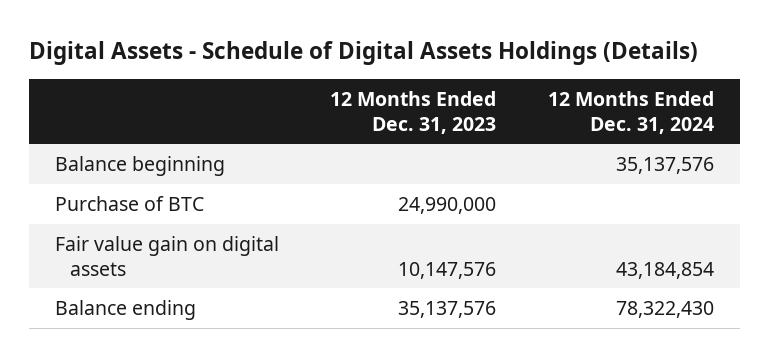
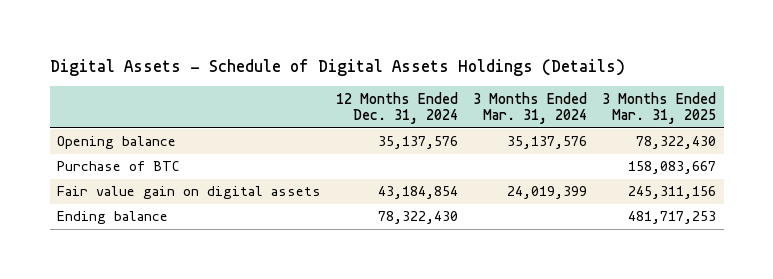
[330,90,497,134] 12 Months Ended Dec. 31, 2023 -> none
none -> [473,91,588,125] 3 Months Ended Mar. 31, 2024
none -> [602,91,717,125] 3 Months Ended Mar. 31, 2025
[54,155,225,176] Balance beginning -> [57,136,177,150] Opening balance
[54,299,196,320] Balance ending -> [57,211,169,225] Ending balance

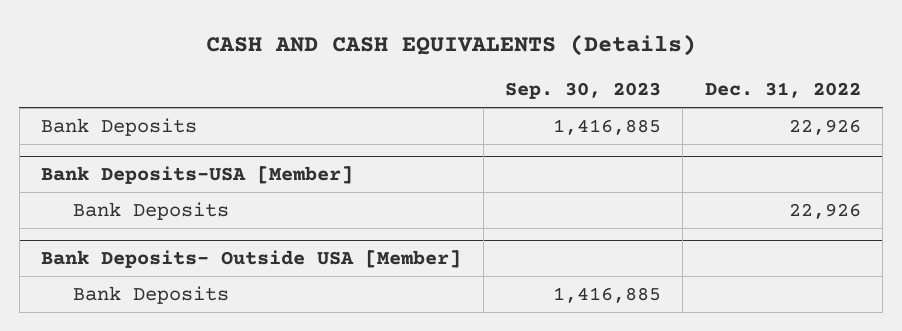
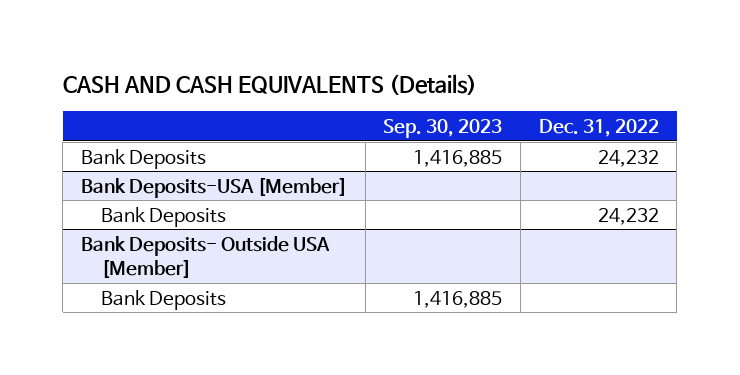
[788,118,861,135] 22,926 -> [597,149,659,167] 24,232
[788,202,861,219] 22,926 -> [597,207,659,225] 24,232

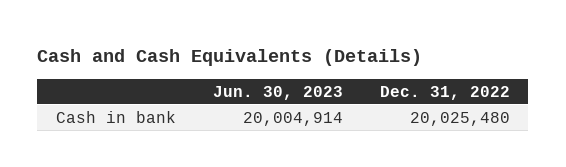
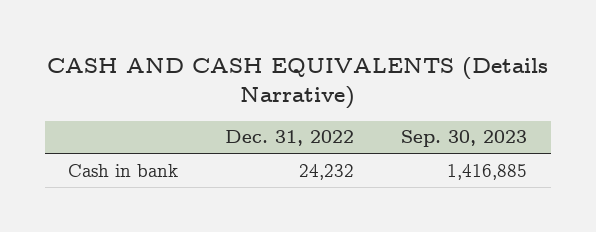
[37,49,423,67] Cash and Cash Equivalents (Details) -> [46,57,548,110] CASH AND CASH EQUIVALENTS (Details Narrative)
[212,85,343,100] Jun. 30, 2023 -> none
none -> [401,130,528,148] Sep. 30, 2023
[409,112,510,127] 20,025,480 -> [299,163,355,180] 24,232

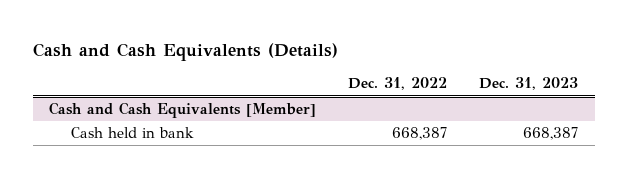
[46,57,548,110] CASH AND CASH EQUIVALENTS (Details Narrative) -> [32,42,338,61] Cash and Cash Equivalents (Details)
[401,130,528,148] Sep. 30, 2023 -> none
none -> [479,77,579,91] Dec. 31, 2023
none -> [48,102,316,119] Cash and Cash Equivalents [Member]
[68,163,179,177] Cash in bank -> [70,127,194,139] Cash held in bank
[299,163,355,180] 24,232 -> [392,127,448,141] 668,387

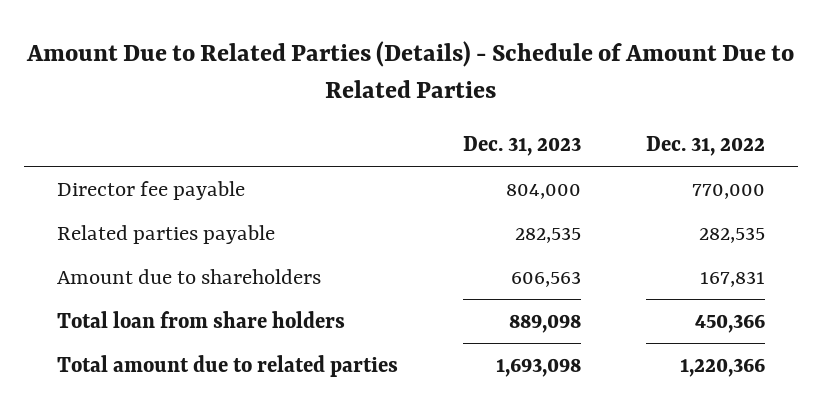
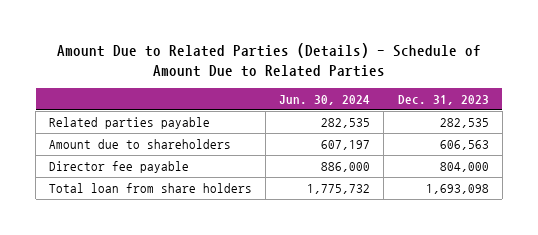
[646,135,766,156] Dec. 31, 2022 -> none
none -> [279,94,371,105] Jun. 30, 2024
[56,354,398,377] Total amount due to related parties -> none
[56,180,245,200] Director fee payable -> [49,161,190,174] Director fee payable
[508,313,581,333] 889,098 -> [425,184,489,195] 1,693,098

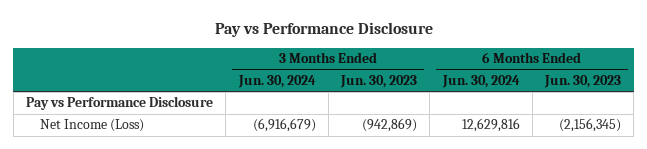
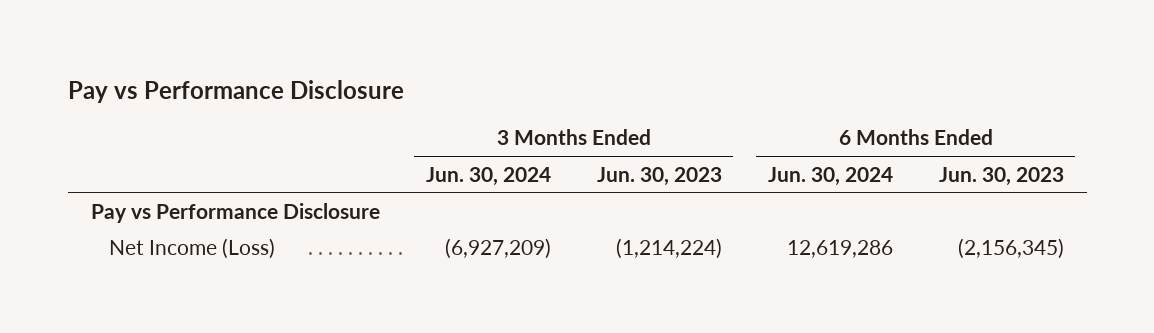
[252,118,316,133] (6,916,679) -> [444,237,551,259] (6,927,209)
[362,118,418,133] (942,869) -> [615,237,722,259] (1,214,224)
[461,118,520,133] 12,629,816 -> [786,239,893,258] 12,619,286

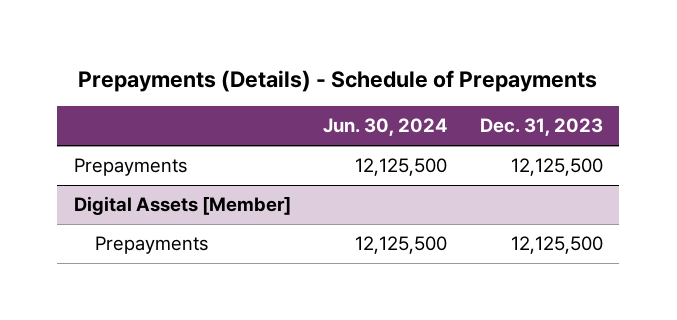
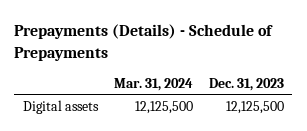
[323,118,448,137] Jun. 30, 2024 -> none
none -> [113,77,193,91] Mar. 31, 2024
[73,196,291,216] Digital Assets [Member] -> none
[94,236,208,255] Prepayments -> none
[73,158,187,177] Prepayments -> [22,99,99,114] Digital assets

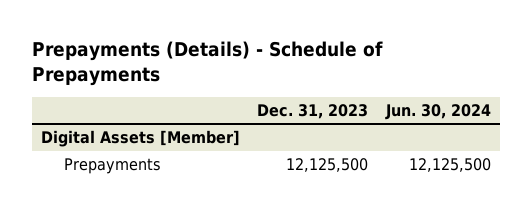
[113,77,193,91] Mar. 31, 2024 -> none
none -> [384,103,491,120] Jun. 30, 2024
none -> [40,130,240,148] Digital Assets [Member]
[22,99,99,114] Digital assets -> [64,158,162,175] Prepayments

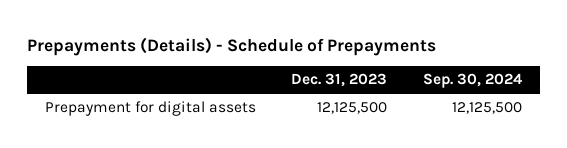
[384,103,491,120] Jun. 30, 2024 -> none
none -> [423,73,523,89] Sep. 30, 2024
[40,130,240,148] Digital Assets [Member] -> none
[64,158,162,175] Prepayments -> [44,101,256,117] Prepayment for digital assets

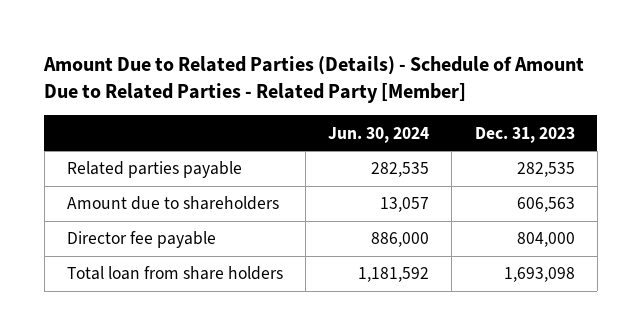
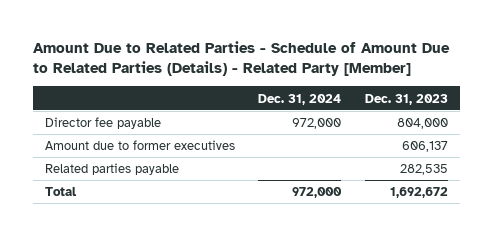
[43,56,585,104] Amount Due to Related Parties (Details) - Schedule of Amount Due to Related Parties - Related Party [Member] -> [32,41,450,77] Amount Due to Related Parties - Schedule of Amount Due to Related Parties (Details) - Related Party [Member]
[328,126,430,143] Jun. 30, 2024 -> none
none -> [258,93,342,105] Dec. 31, 2024
[66,196,279,211] Amount due to shareholders -> none
none -> [44,140,235,151] Amount due to former executives
[66,161,242,179] Related parties payable -> [44,163,179,176] Related parties payable
[66,266,283,281] Total loan from share holders -> [44,187,77,197] Total
[503,267,575,283] 1,693,098 -> [390,187,449,199] 1,692,672

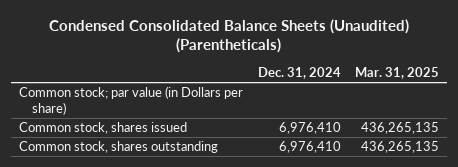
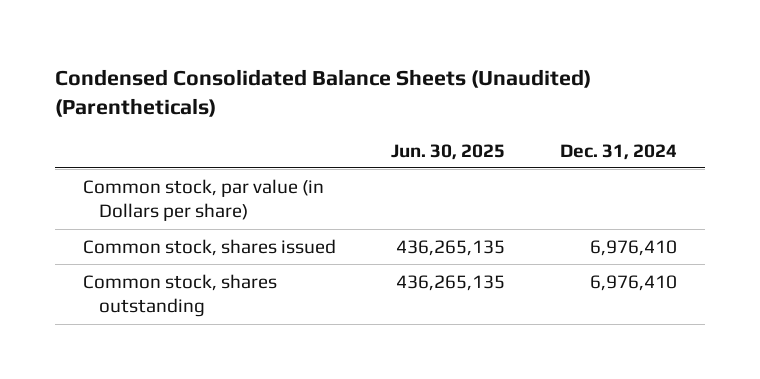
[355,67,440,80] Mar. 31, 2025 -> none
none -> [391,143,506,160] Jun. 30, 2025
[18,86,243,116] Common stock; par value (in Dollars per share) -> [82,178,324,222] Common stock, par value (in Dollars per share)

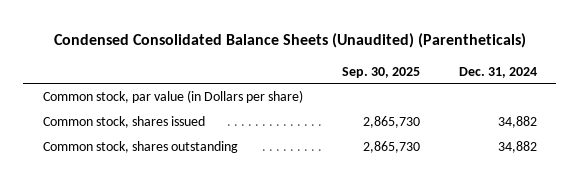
[391,143,506,160] Jun. 30, 2025 -> none
none -> [341,66,420,78] Sep. 30, 2025
[590,239,678,256] 6,976,410 -> [497,115,537,128] 34,882
[590,274,678,291] 6,976,410 -> [497,140,537,153] 34,882

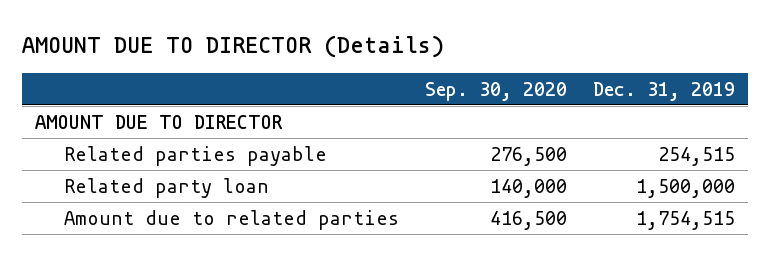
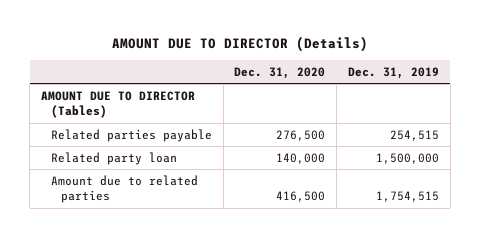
[424,81,567,101] Sep. 30, 2020 -> none
none -> [234,66,326,79] Dec. 31, 2020
[34,114,283,129] AMOUNT DUE TO DIRECTOR -> [40,90,195,119] AMOUNT DUE TO DIRECTOR (Tables)

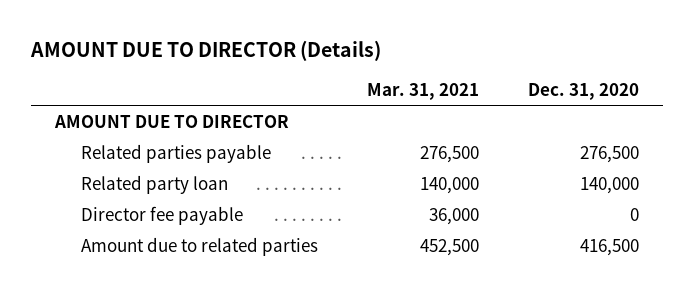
[347,66,439,79] Dec. 31, 2019 -> none
none -> [366,82,479,100] Mar. 31, 2021
[40,90,195,119] AMOUNT DUE TO DIRECTOR (Tables) -> [54,114,290,128] AMOUNT DUE TO DIRECTOR
none -> [80,205,243,225] Director fee payable

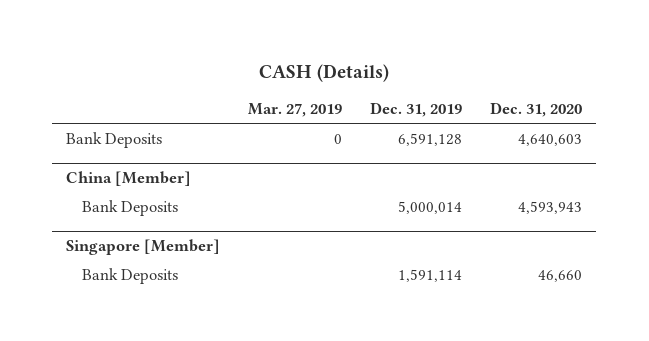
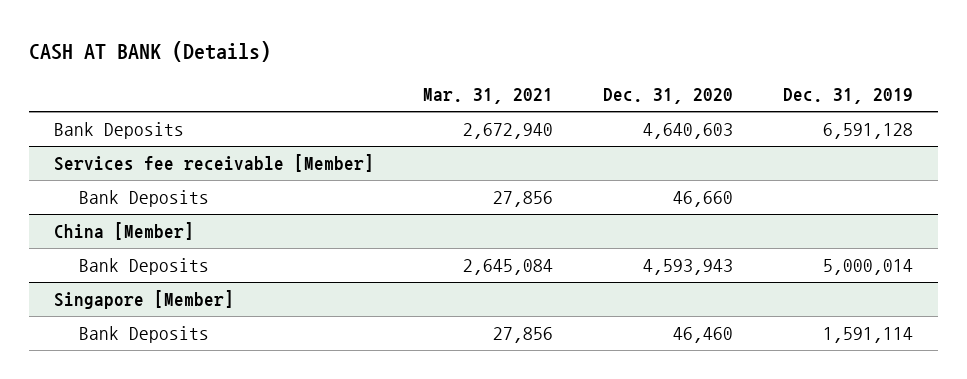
[259,63,390,82] CASH (Details) -> [28,41,271,63] CASH AT BANK (Details)
[248,103,343,118] Mar. 27, 2019 -> none
none -> [423,88,554,105] Mar. 31, 2021
none -> [53,153,374,172] Services fee receivable [Member]
none -> [78,189,209,207] Bank Deposits
[538,269,583,282] 46,660 -> [673,326,734,343] 46,460

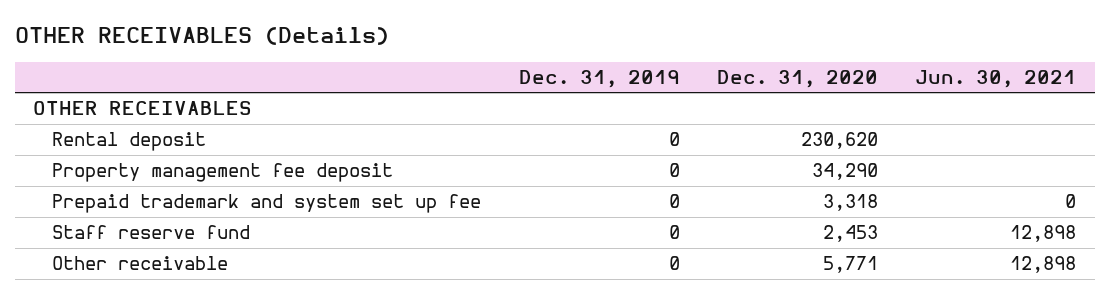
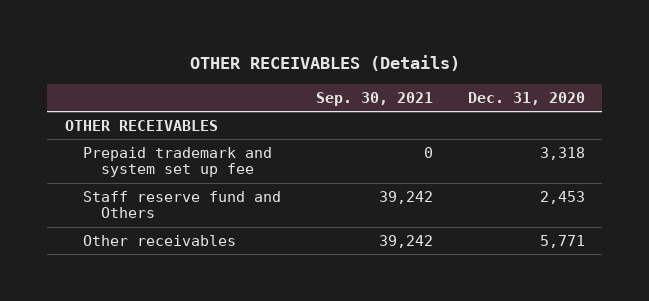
[518,70,680,89] Dec. 31, 2019 -> none
[915,70,1077,89] Jun. 30, 2021 -> none
none -> [315,91,433,106] Sep. 30, 2021
[52,132,207,152] Rental deposit -> none
[52,163,394,183] Property management fee deposit -> none
[52,225,251,240] Staff reserve fund -> [82,190,281,219] Staff reserve fund and Others
[52,256,229,271] Other receivable -> [82,234,236,246] Other receivables

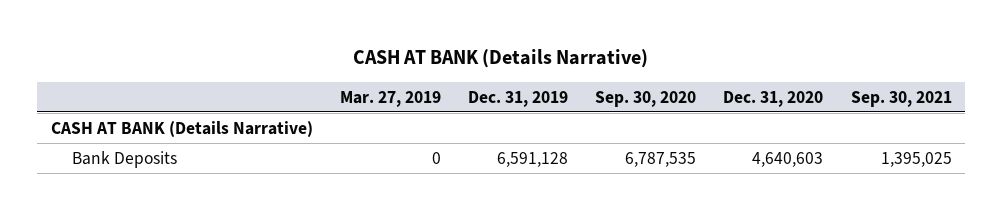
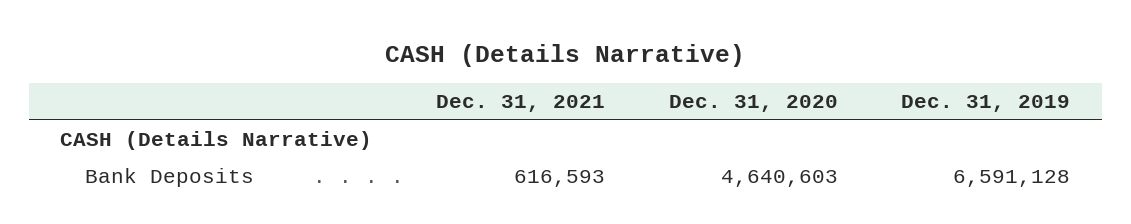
[353,49,649,69] CASH AT BANK (Details Narrative) -> [385,43,746,67] CASH (Details Narrative)
[340,90,442,107] Mar. 27, 2019 -> none
[595,90,697,107] Sep. 30, 2020 -> none
[850,90,952,107] Sep. 30, 2021 -> none
none -> [436,95,606,113] Dec. 31, 2021
[50,120,313,137] CASH AT BANK (Details Narrative) -> [60,131,373,151] CASH (Details Narrative)

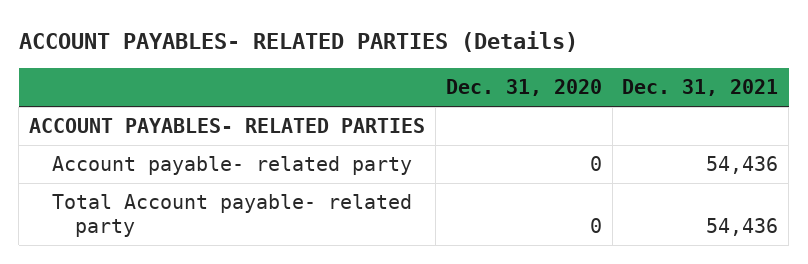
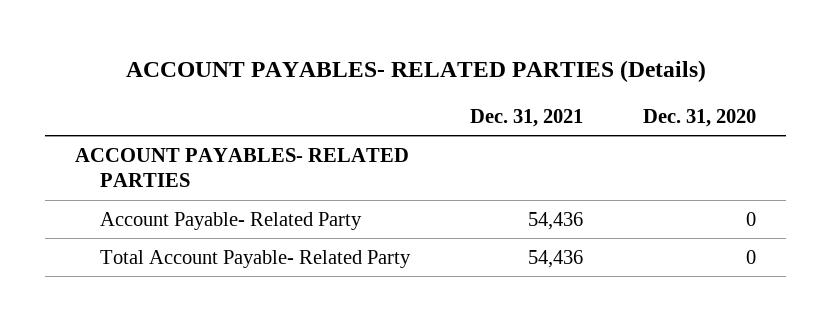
[51,156,412,176] Account payable- related party -> [100,211,363,230] Account Payable- Related Party
[51,194,412,237] Total Account payable- related party -> [100,249,412,268] Total Account Payable- Related Party

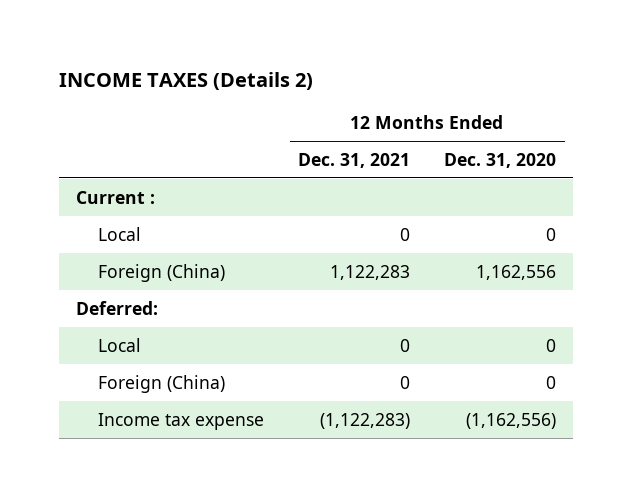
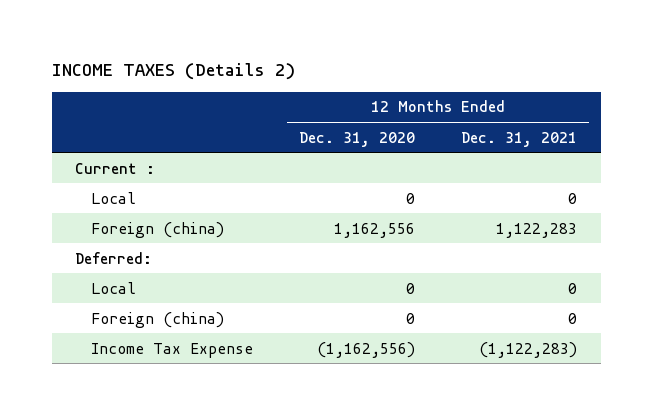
[98,263,226,282] Foreign (China) -> [90,221,224,238] Foreign (china)
[98,374,226,393] Foreign (China) -> [90,311,224,328] Foreign (china)
[98,412,265,430] Income tax expense -> [90,342,253,358] Income Tax Expense

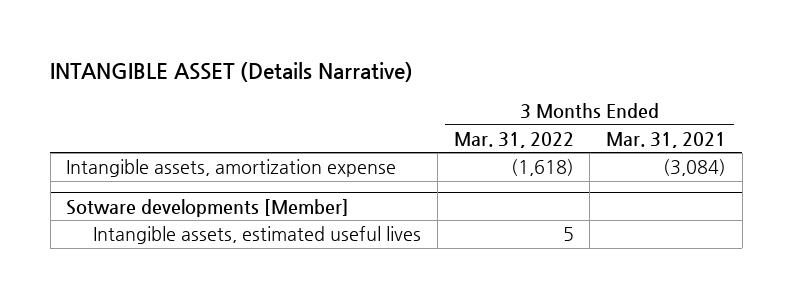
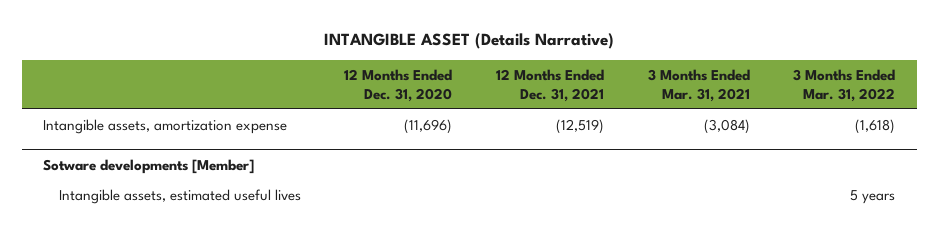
none -> [344,68,453,102] 12 Months Ended Dec. 31, 2020
none -> [495,68,604,102] 12 Months Ended Dec. 31, 2021
[562,227,574,242] 5 -> [850,190,896,205] 5 years

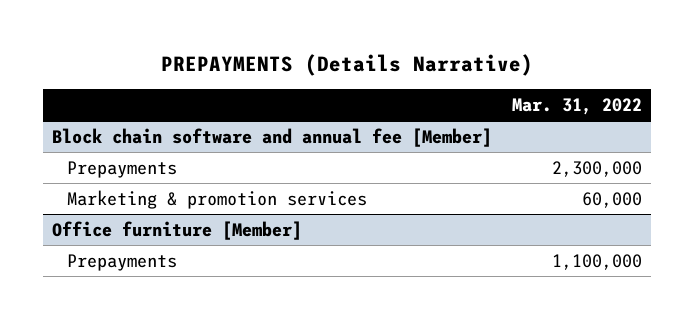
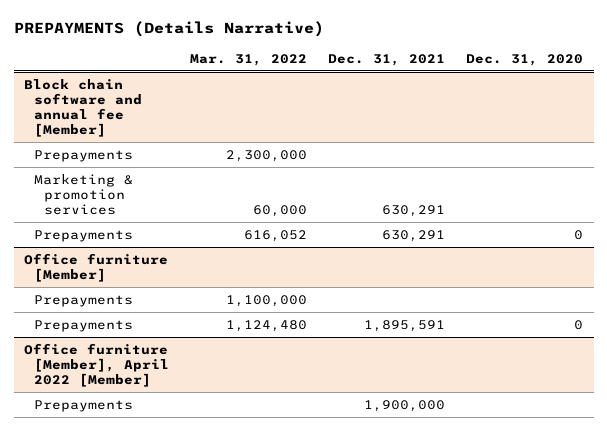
none -> [328,53,446,66] Dec. 31, 2021
none -> [466,53,584,66] Dec. 31, 2020
none -> [34,229,134,242] Prepayments
none -> [34,319,134,332] Prepayments
none -> [24,342,170,387] Office furniture [Member], April 2022 [Member]
none -> [34,399,134,412] Prepayments

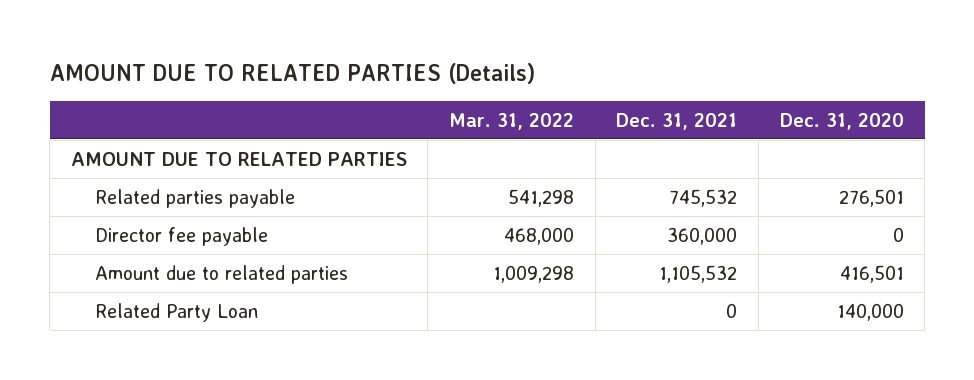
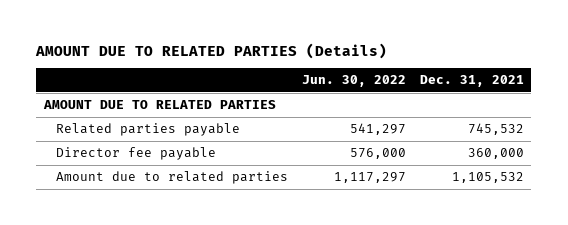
[449,112,575,130] Mar. 31, 2022 -> none
[779,112,904,130] Dec. 31, 2020 -> none
none -> [302,75,407,88] Jun. 30, 2022
[95,302,259,322] Related Party Loan -> none

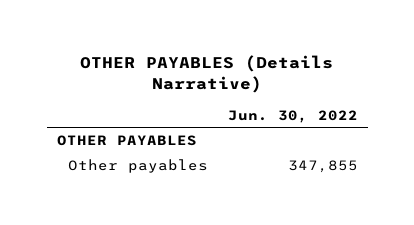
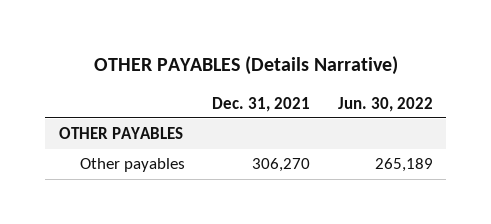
none -> [212,96,311,112] Dec. 31, 2021
[287,160,358,174] 347,855 -> [374,158,433,173] 265,189

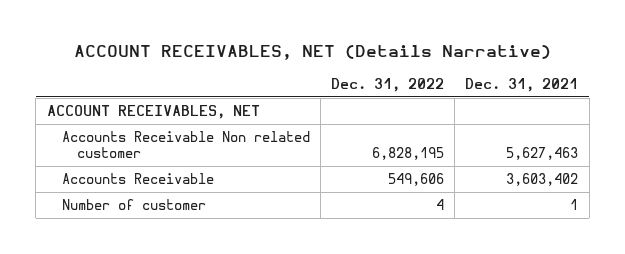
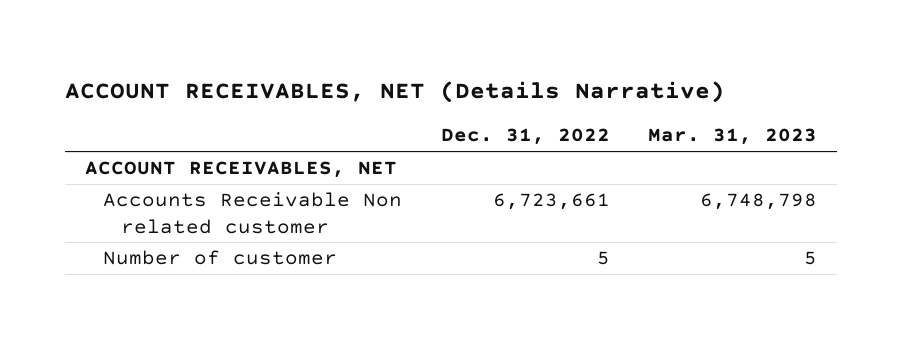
[465,77,579,92] Dec. 31, 2021 -> none
none -> [648,128,818,146] Mar. 31, 2023
[61,173,214,185] Accounts Receivable -> none
[372,146,445,160] 6,828,195 -> [492,193,610,211] 6,723,661
[436,199,445,211] 4 -> [596,251,610,266] 5

